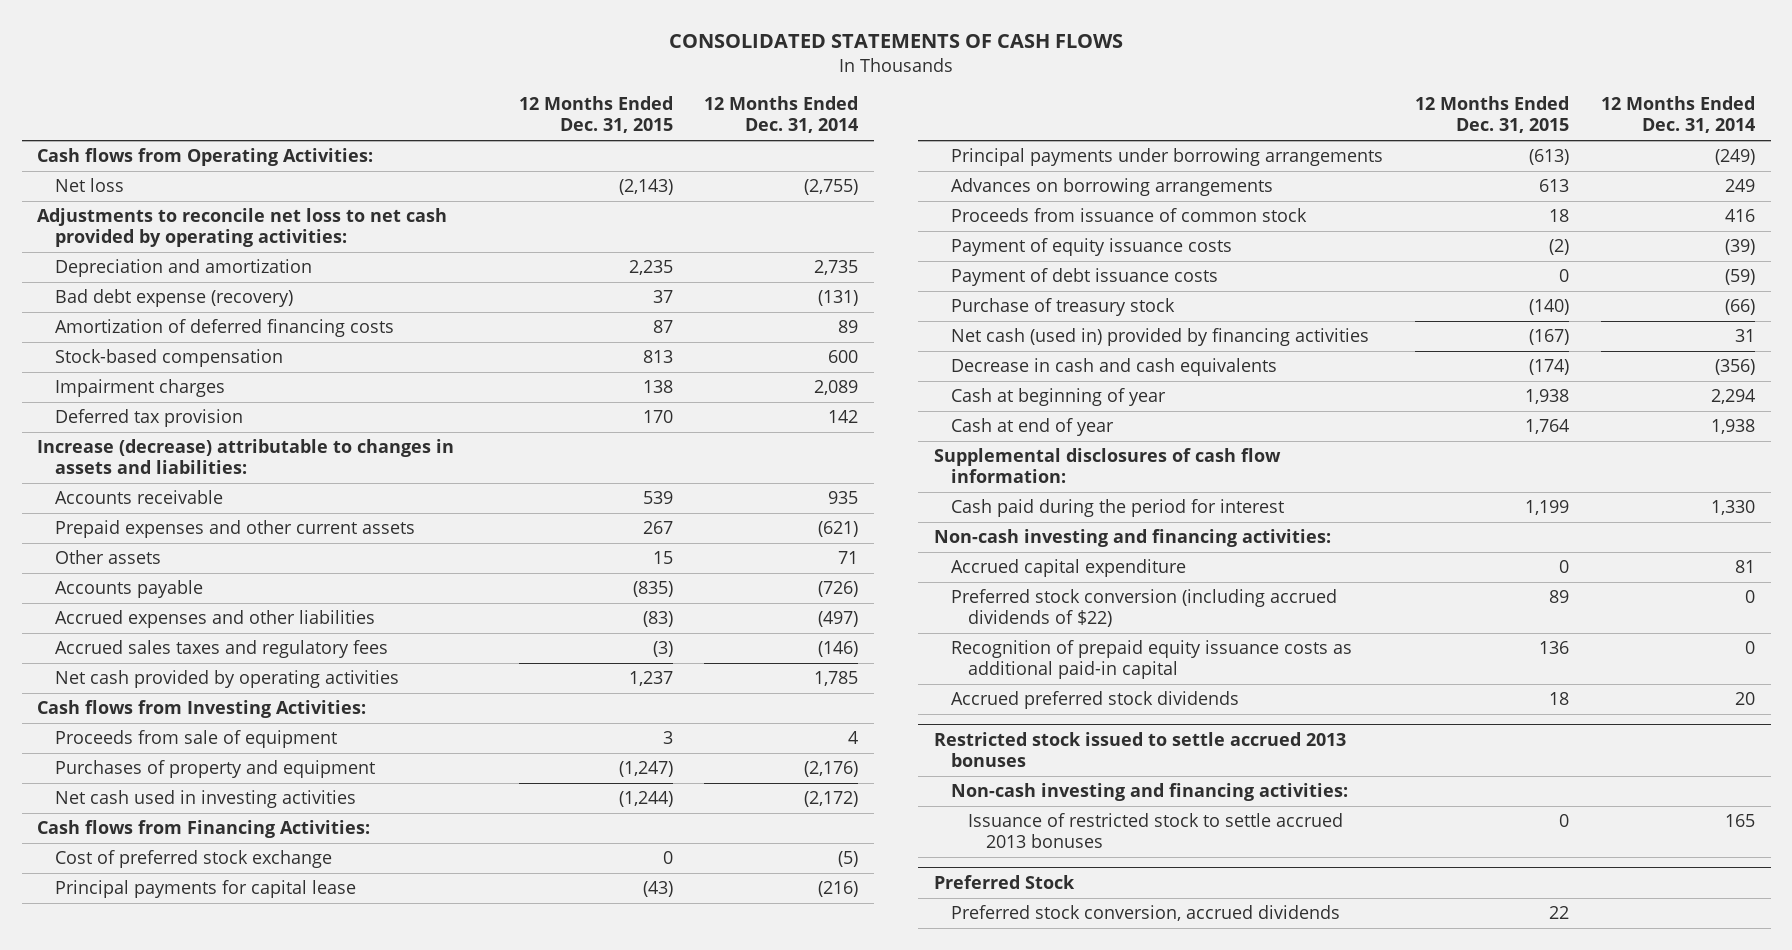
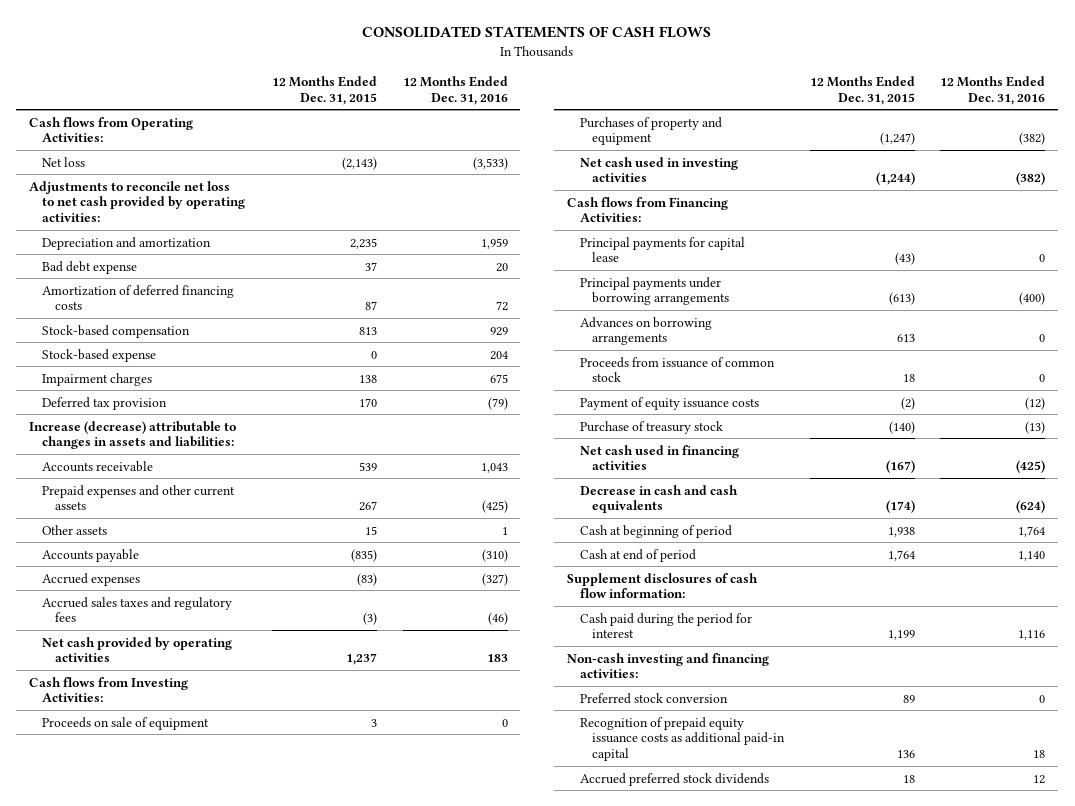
[704,96,859,134] 12 Months Ended Dec. 31, 2014 -> none
none -> [402,75,508,105] 12 Months Ended Dec. 31, 2016
[54,289,293,308] Bad debt expense (recovery) -> [41,260,137,274] Bad debt expense
none -> [41,348,156,362] Stock-based expense
[54,610,375,629] Accrued expenses and other liabilities -> [41,572,140,586] Accrued expenses
[54,730,337,749] Proceeds from sale of equipment -> [41,716,209,730] Proceeds on sale of equipment
[54,850,332,869] Cost of preferred stock exchange -> none
[950,268,1218,287] Payment of debt issuance costs -> none
[950,328,1369,347] Net cash (used in) provided by financing activities -> [579,444,739,471] Net cash used in financing activities
[950,388,1166,407] Cash at beginning of year -> [579,524,732,538] Cash at beginning of period
[950,418,1114,437] Cash at end of year -> [579,548,696,562] Cash at end of period
[933,448,1281,484] Supplemental disclosures of cash flow information: -> [566,572,758,599] Supplement disclosures of cash flow information:
[950,559,1186,578] Accrued capital expenditure -> none
[950,589,1337,628] Preferred stock conversion (including accrued dividends of $22) -> [579,692,728,704] Preferred stock conversion
[933,731,1346,767] Restricted stock issued to settle accrued 2013 bonuses -> none
[950,783,1348,802] Non-cash investing and financing activities: -> none
[968,813,1344,849] Issuance of restricted stock to settle accrued 2013 bonuses -> none
[933,874,1075,889] Preferred Stock -> none
[950,905,1340,922] Preferred stock conversion, accrued dividends -> none

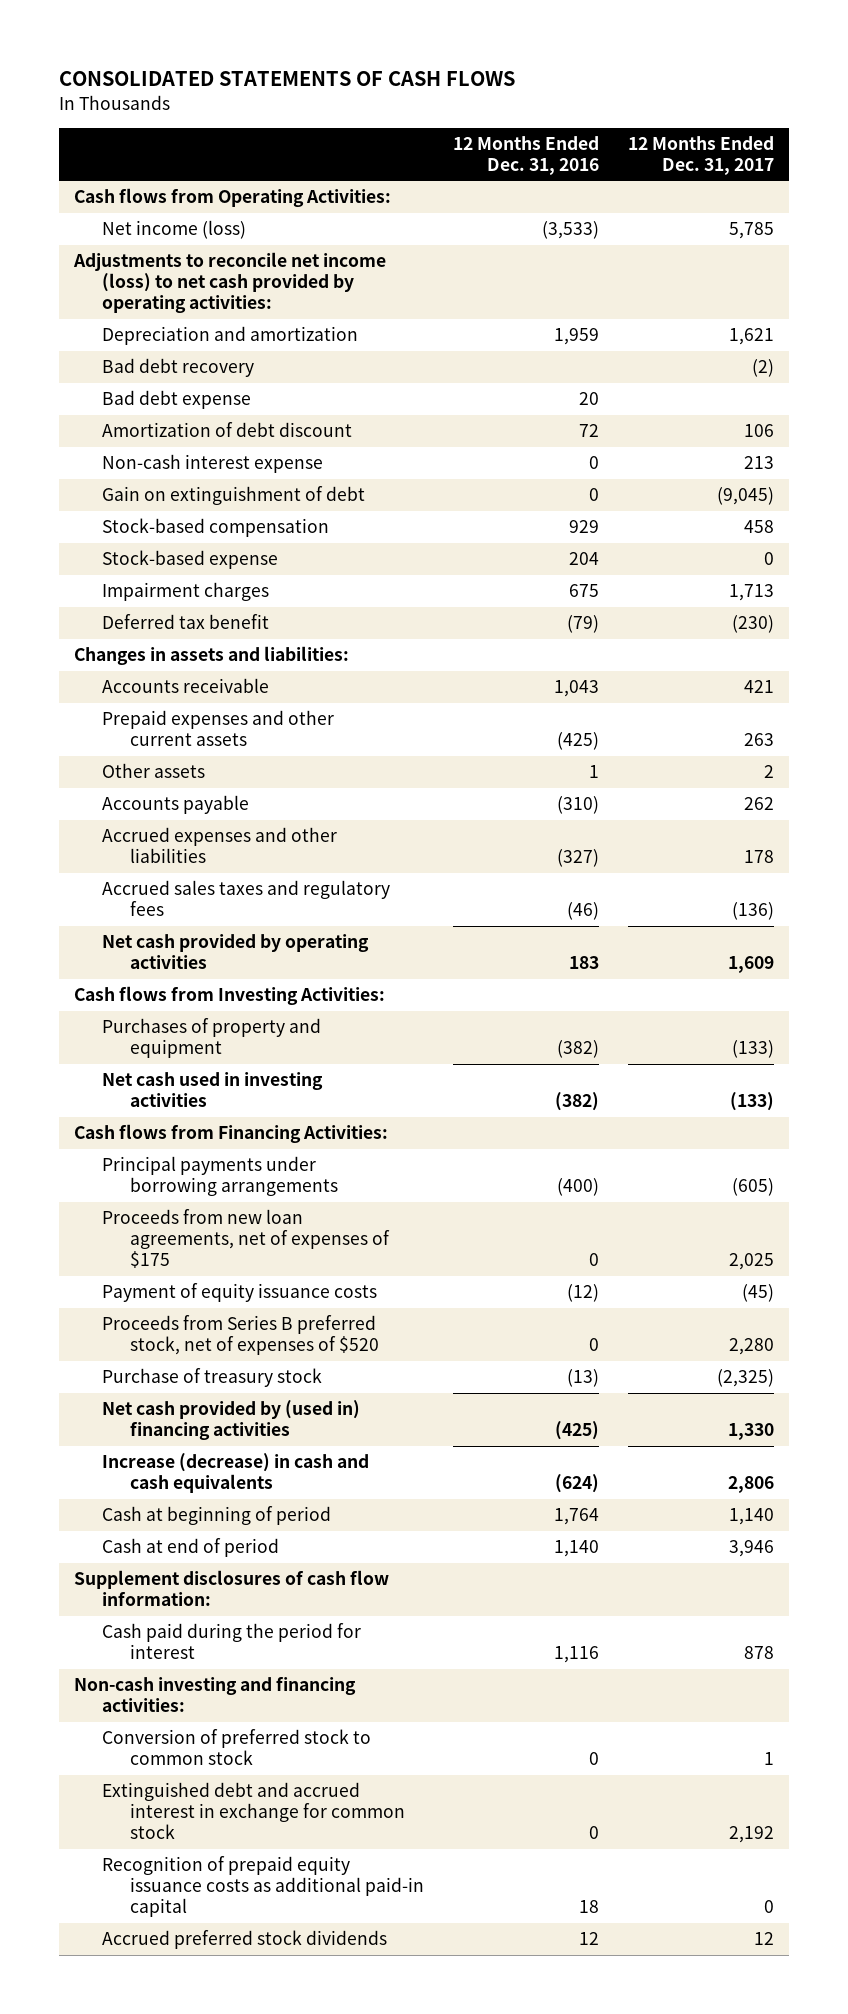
[272,75,378,105] 12 Months Ended Dec. 31, 2015 -> none
none -> [628,135,775,175] 12 Months Ended Dec. 31, 2017
[41,156,85,167] Net loss -> [101,220,246,240] Net income (loss)
[29,180,245,223] Adjustments to reconcile net loss to net cash provided by operating activities: -> [72,252,386,314] Adjustments to reconcile net income (loss) to net cash provided by operating activities:
none -> [101,358,254,378] Bad debt recovery
[41,284,234,311] Amortization of deferred financing costs -> [101,422,352,438] Amortization of debt discount
none -> [101,454,323,474] Non-cash interest expense
none -> [101,486,365,506] Gain on extinguishment of debt
[41,396,167,410] Deferred tax provision -> [101,614,269,630] Deferred tax benefit
[29,420,237,450] Increase (decrease) attributable to changes in assets and liabilities: -> [73,646,349,666] Changes in assets and liabilities:
[41,572,140,586] Accrued expenses -> [101,827,337,864] Accrued expenses and other liabilities
[41,716,209,730] Proceeds on sale of equipment -> none
[579,236,745,263] Principal payments for capital lease -> none
[579,356,775,383] Proceeds from issuance of common stock -> none
[579,316,712,346] Advances on borrowing arrangements -> [101,1209,390,1269] Proceeds from new loan agreements, net of expenses of $175
none -> [101,1315,379,1356] Proceeds from Series B preferred stock, net of expenses of $520
[579,444,739,471] Net cash used in financing activities -> [101,1400,360,1441] Net cash provided by (used in) financing activities
[579,484,738,514] Decrease in cash and cash equivalents -> [101,1453,369,1494] Increase (decrease) in cash and cash equivalents
[579,692,728,704] Preferred stock conversion -> [101,1729,371,1766] Conversion of preferred stock to common stock
none -> [101,1782,405,1840] Extinguished debt and accrued interest in exchange for common stock

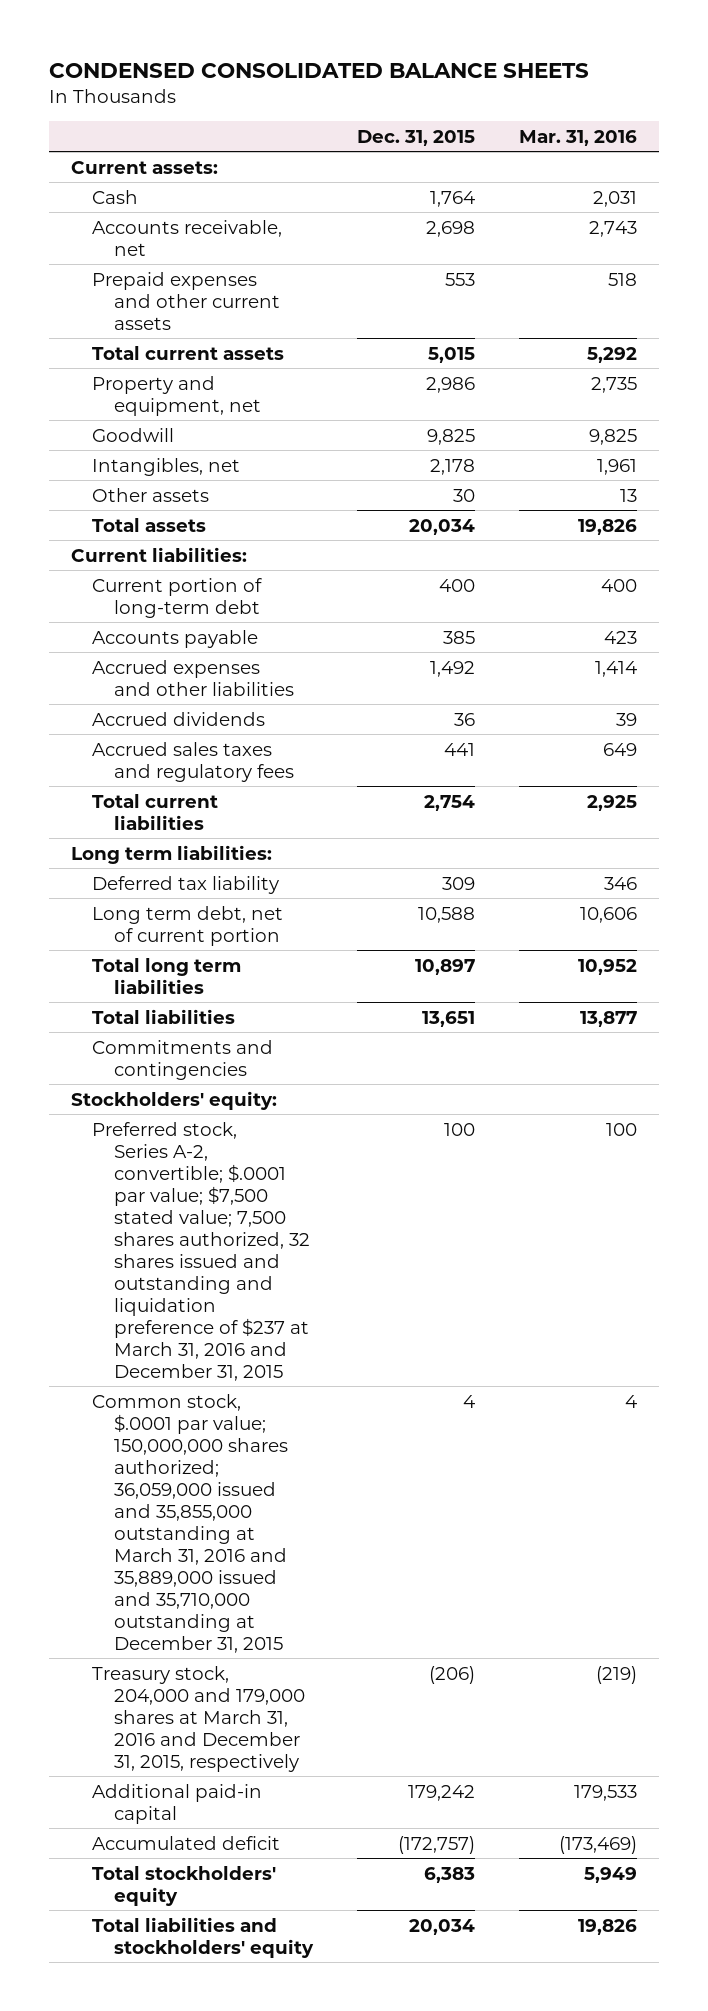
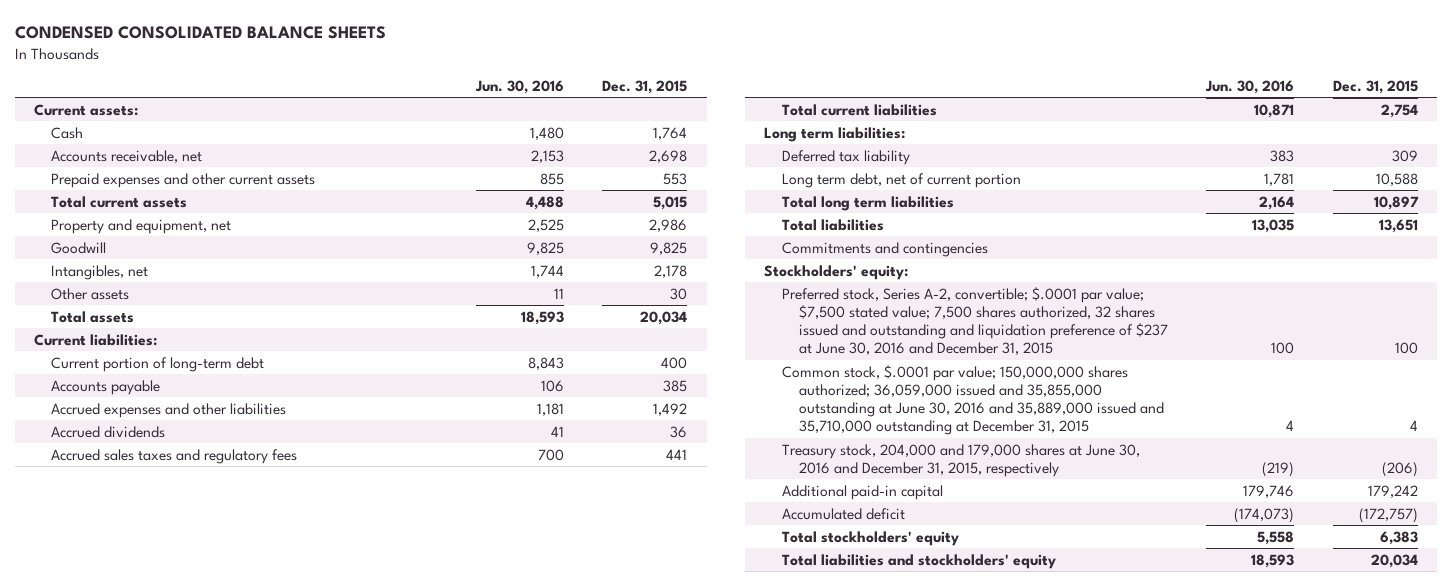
[518,129,637,146] Mar. 31, 2016 -> none
none -> [475,79,565,94] Jun. 30, 2016
[92,1121,311,1381] Preferred stock, Series A-2, convertible; $.0001 par value; $7,500 stated value; 7,500 shares authorized, 32 shares issued and outstanding and liquidation preference of $237 at March 31, 2016 and December 31, 2015 -> [781,286,1169,356] Preferred stock, Series A-2, convertible; $.0001 par value; $7,500 stated value; 7,500 shares authorized, 32 shares issued and outstanding and liquidation preference of $237 at June 30, 2016 and December 31, 2015
[92,1393,289,1653] Common stock, $.0001 par value; 150,000,000 shares authorized; 36,059,000 issued and 35,855,000 outstanding at March 31, 2016 and 35,889,000 issued and 35,710,000 outstanding at December 31, 2015 -> [781,364,1165,436] Common stock, $.0001 par value; 150,000,000 shares authorized; 36,059,000 issued and 35,855,000 outstanding at June 30, 2016 and 35,889,000 issued and 35,710,000 outstanding at December 31, 2015
[92,1665,306,1772] Treasury stock, 204,000 and 179,000 shares at March 31, 2016 and December 31, 2015, respectively -> [781,443,1140,477] Treasury stock, 204,000 and 179,000 shares at June 30, 2016 and December 31, 2015, respectively

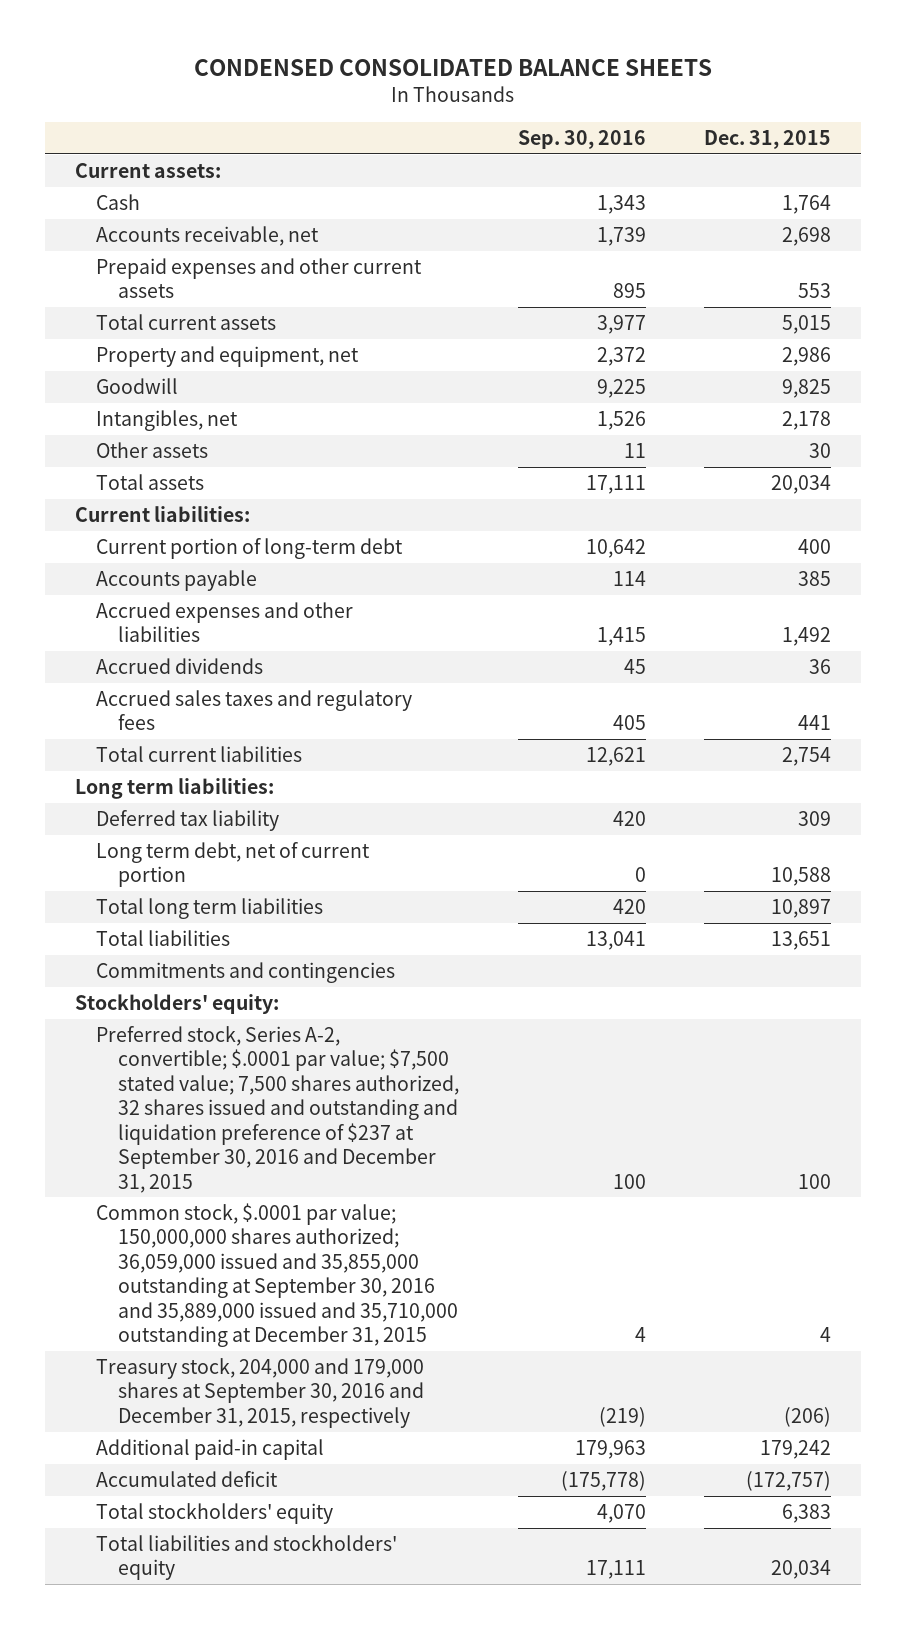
[475,79,565,94] Jun. 30, 2016 -> none
none -> [517,129,646,149] Sep. 30, 2016
[781,286,1169,356] Preferred stock, Series A-2, convertible; $.0001 par value; $7,500 stated value; 7,500 shares authorized, 32 shares issued and outstanding and liquidation preference of $237 at June 30, 2016 and December 31, 2015 -> [96,1025,460,1193] Preferred stock, Series A-2, convertible; $.0001 par value; $7,500 stated value; 7,500 shares authorized, 32 shares issued and outstanding and liquidation preference of $237 at September 30, 2016 and December 31, 2015
[781,364,1165,436] Common stock, $.0001 par value; 150,000,000 shares authorized; 36,059,000 issued and 35,855,000 outstanding at June 30, 2016 and 35,889,000 issued and 35,710,000 outstanding at December 31, 2015 -> [96,1202,459,1348] Common stock, $.0001 par value; 150,000,000 shares authorized; 36,059,000 issued and 35,855,000 outstanding at September 30, 2016 and 35,889,000 issued and 35,710,000 outstanding at December 31, 2015
[781,443,1140,477] Treasury stock, 204,000 and 179,000 shares at June 30, 2016 and December 31, 2015, respectively -> [96,1357,425,1428] Treasury stock, 204,000 and 179,000 shares at September 30, 2016 and December 31, 2015, respectively

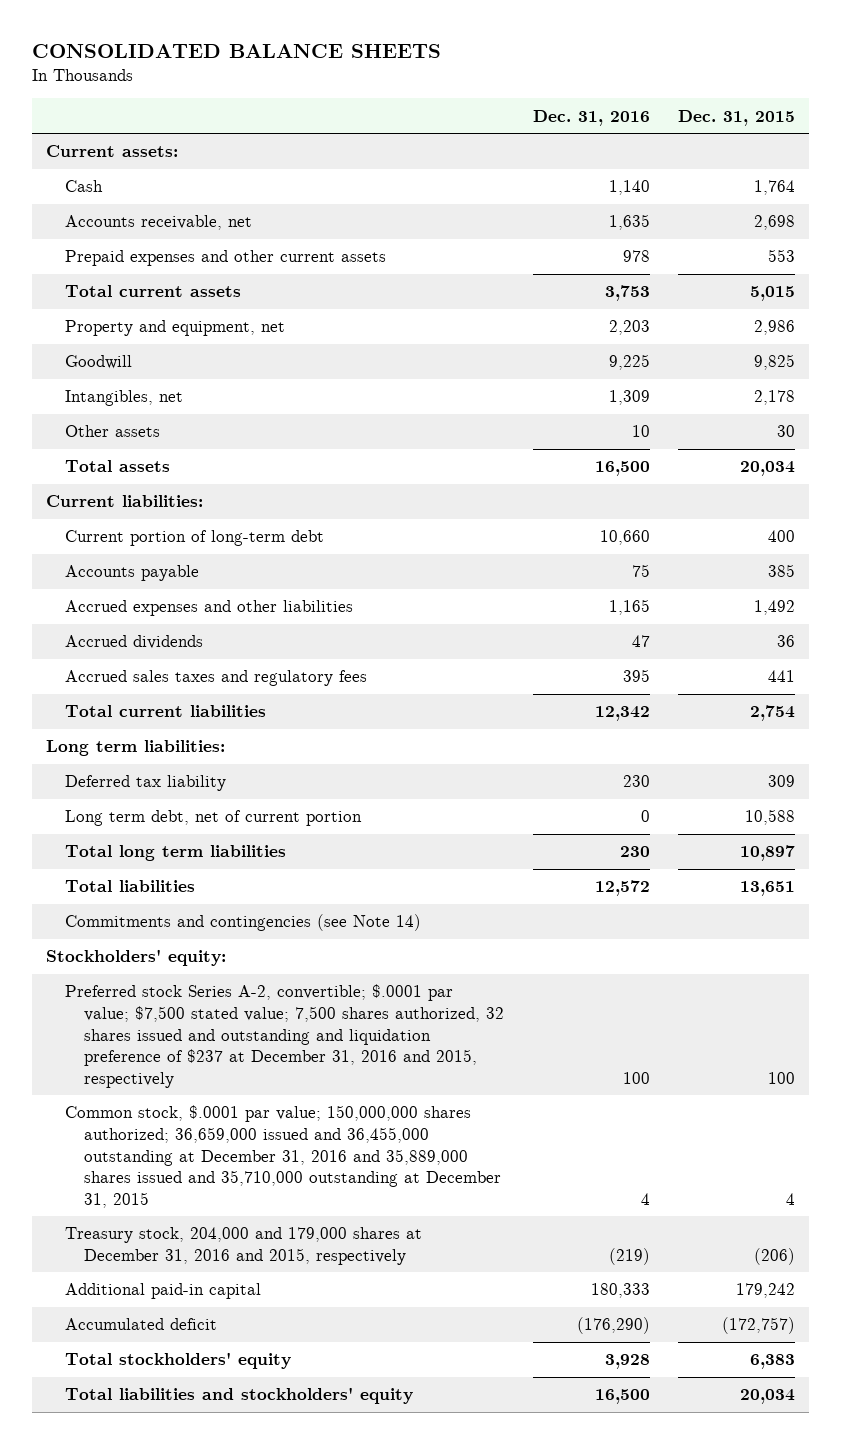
[193,58,712,76] CONDENSED CONSOLIDATED BALANCE SHEETS -> [31,44,441,59] CONSOLIDATED BALANCE SHEETS
[517,129,646,149] Sep. 30, 2016 -> none
none -> [532,109,650,126] Dec. 31, 2016
[96,961,396,983] Commitments and contingencies -> [65,914,422,932] Commitments and contingencies (see Note 14)
[96,1025,460,1193] Preferred stock, Series A-2, convertible; $.0001 par value; $7,500 stated value; 7,500 shares authorized, 32 shares issued and outstanding and liquidation preference of $237 at September 30, 2016 and December 31, 2015 -> [65,984,505,1088] Preferred stock Series A-2, convertible; $.0001 par value; $7,500 stated value; 7,500 shares authorized, 32 shares issued and outstanding and liquidation preference of $237 at December 31, 2016 and 2015, respectively
[96,1202,459,1348] Common stock, $.0001 par value; 150,000,000 shares authorized; 36,059,000 issued and 35,855,000 outstanding at September 30, 2016 and 35,889,000 issued and 35,710,000 outstanding at December 31, 2015 -> [65,1105,502,1208] Common stock, $.0001 par value; 150,000,000 shares authorized; 36,659,000 issued and 36,455,000 outstanding at December 31, 2016 and 35,889,000 shares issued and 35,710,000 outstanding at December 31, 2015
[96,1357,425,1428] Treasury stock, 204,000 and 179,000 shares at September 30, 2016 and December 31, 2015, respectively -> [65,1227,423,1265] Treasury stock, 204,000 and 179,000 shares at December 31, 2016 and 2015, respectively

